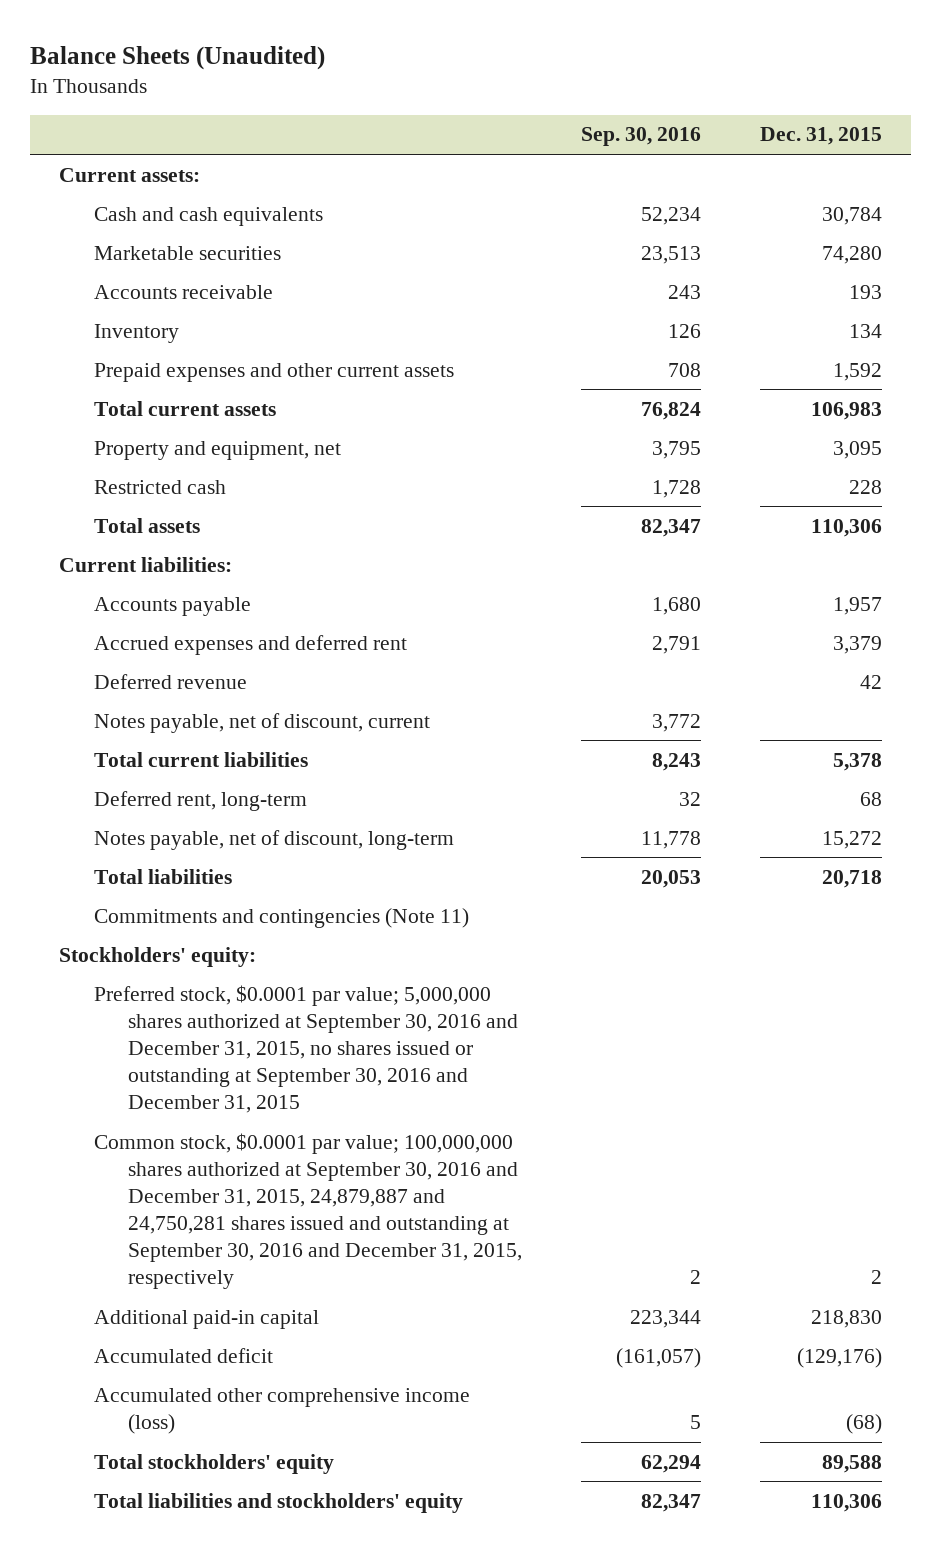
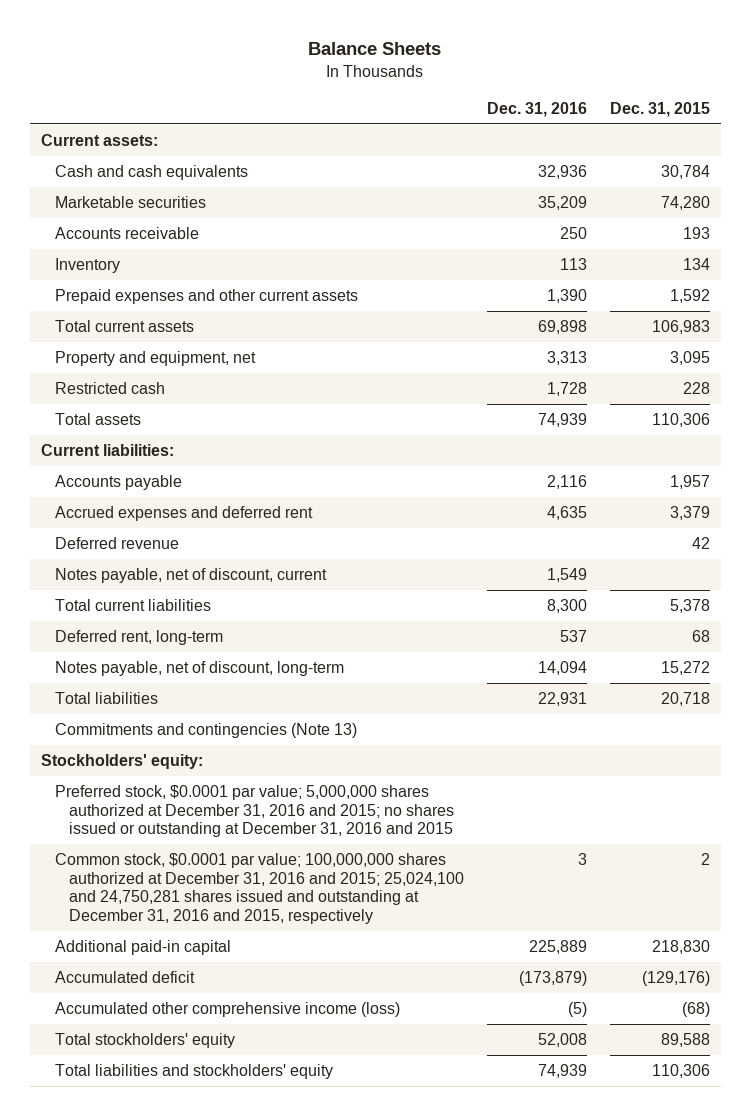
[30,45,326,70] Balance Sheets (Unaudited) -> [308,41,442,55] Balance Sheets
[580,127,701,147] Sep. 30, 2016 -> none
none -> [487,101,588,117] Dec. 31, 2016
[93,907,469,928] Commitments and contingencies (Note 11) -> [55,722,358,738] Commitments and contingencies (Note 13)
[93,984,519,1114] Preferred stock, $0.0001 par value; 5,000,000 shares authorized at September 30, 2016 and December 31, 2015, no shares issued or outstanding at September 30, 2016 and December 31, 2015 -> [55,784,455,838] Preferred stock, $0.0001 par value; 5,000,000 shares authorized at December 31, 2016 and 2015; no shares issued or outstanding at December 31, 2016 and 2015
[93,1132,523,1290] Common stock, $0.0001 par value; 100,000,000 shares authorized at September 30, 2016 and December 31, 2015, 24,879,887 and 24,750,281 shares issued and outstanding at September 30, 2016 and December 31, 2015, respectively -> [55,852,465,925] Common stock, $0.0001 par value; 100,000,000 shares authorized at December 31, 2016 and 2015; 25,024,100 and 24,750,281 shares issued and outstanding at December 31, 2016 and 2015, respectively

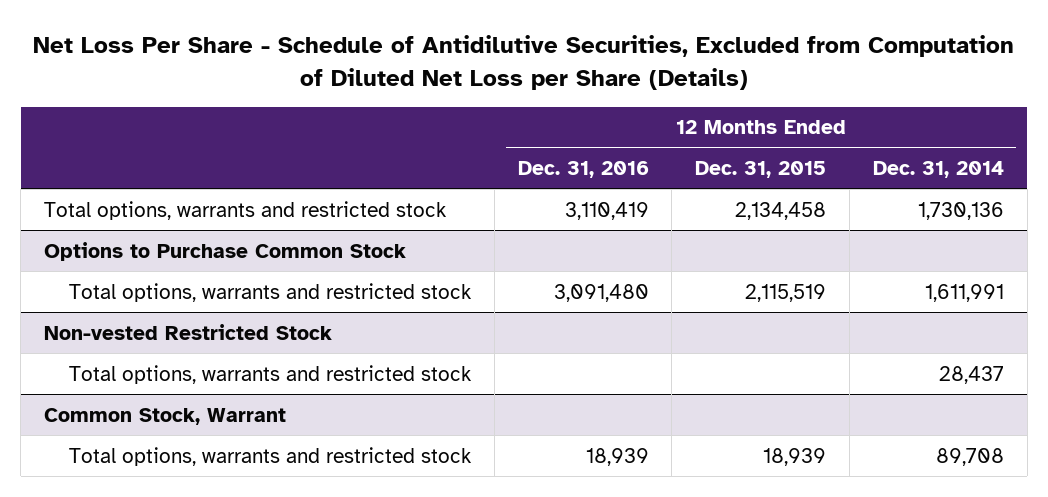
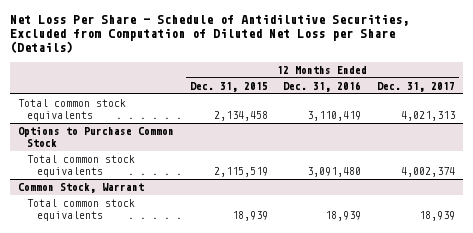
[873,161,1005,179] Dec. 31, 2014 -> none
none -> [377,81,456,92] Dec. 31, 2017
[44,200,448,220] Total options, warrants and restricted stock -> [17,99,126,121] Total common stock equivalents
[44,323,333,340] Non-vested Restricted Stock -> none
[68,364,472,384] Total options, warrants and restricted stock -> none
[68,282,472,302] Total options, warrants and restricted stock -> [27,155,136,177] Total common stock equivalents
[68,446,472,466] Total options, warrants and restricted stock -> [27,199,136,221] Total common stock equivalents

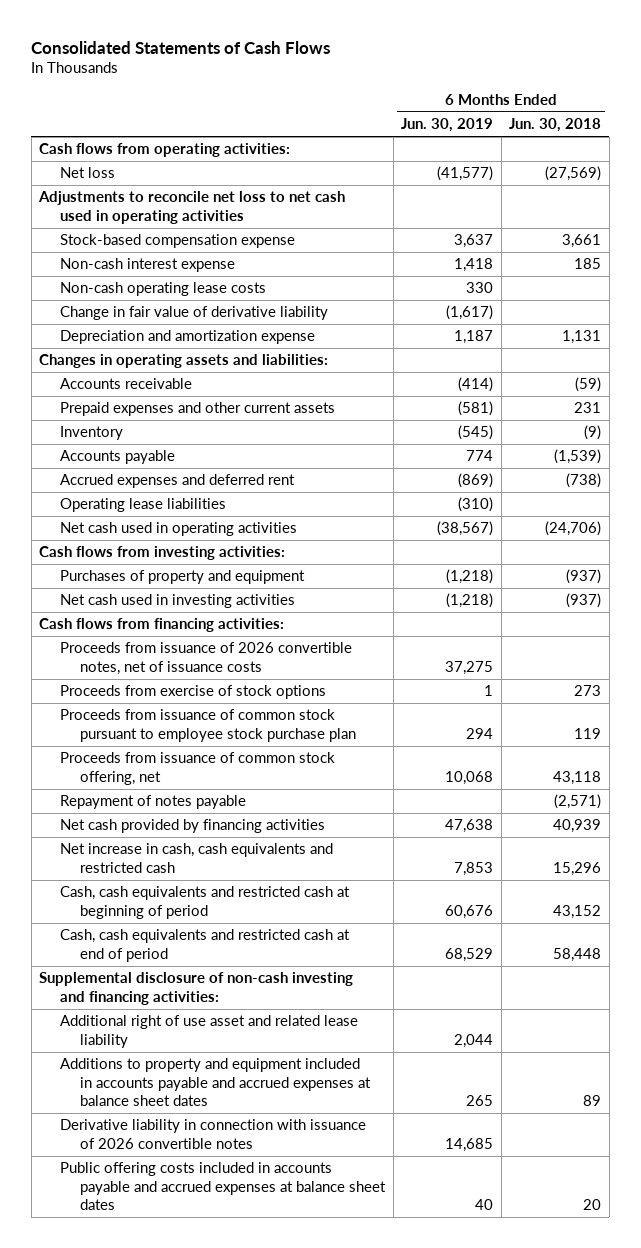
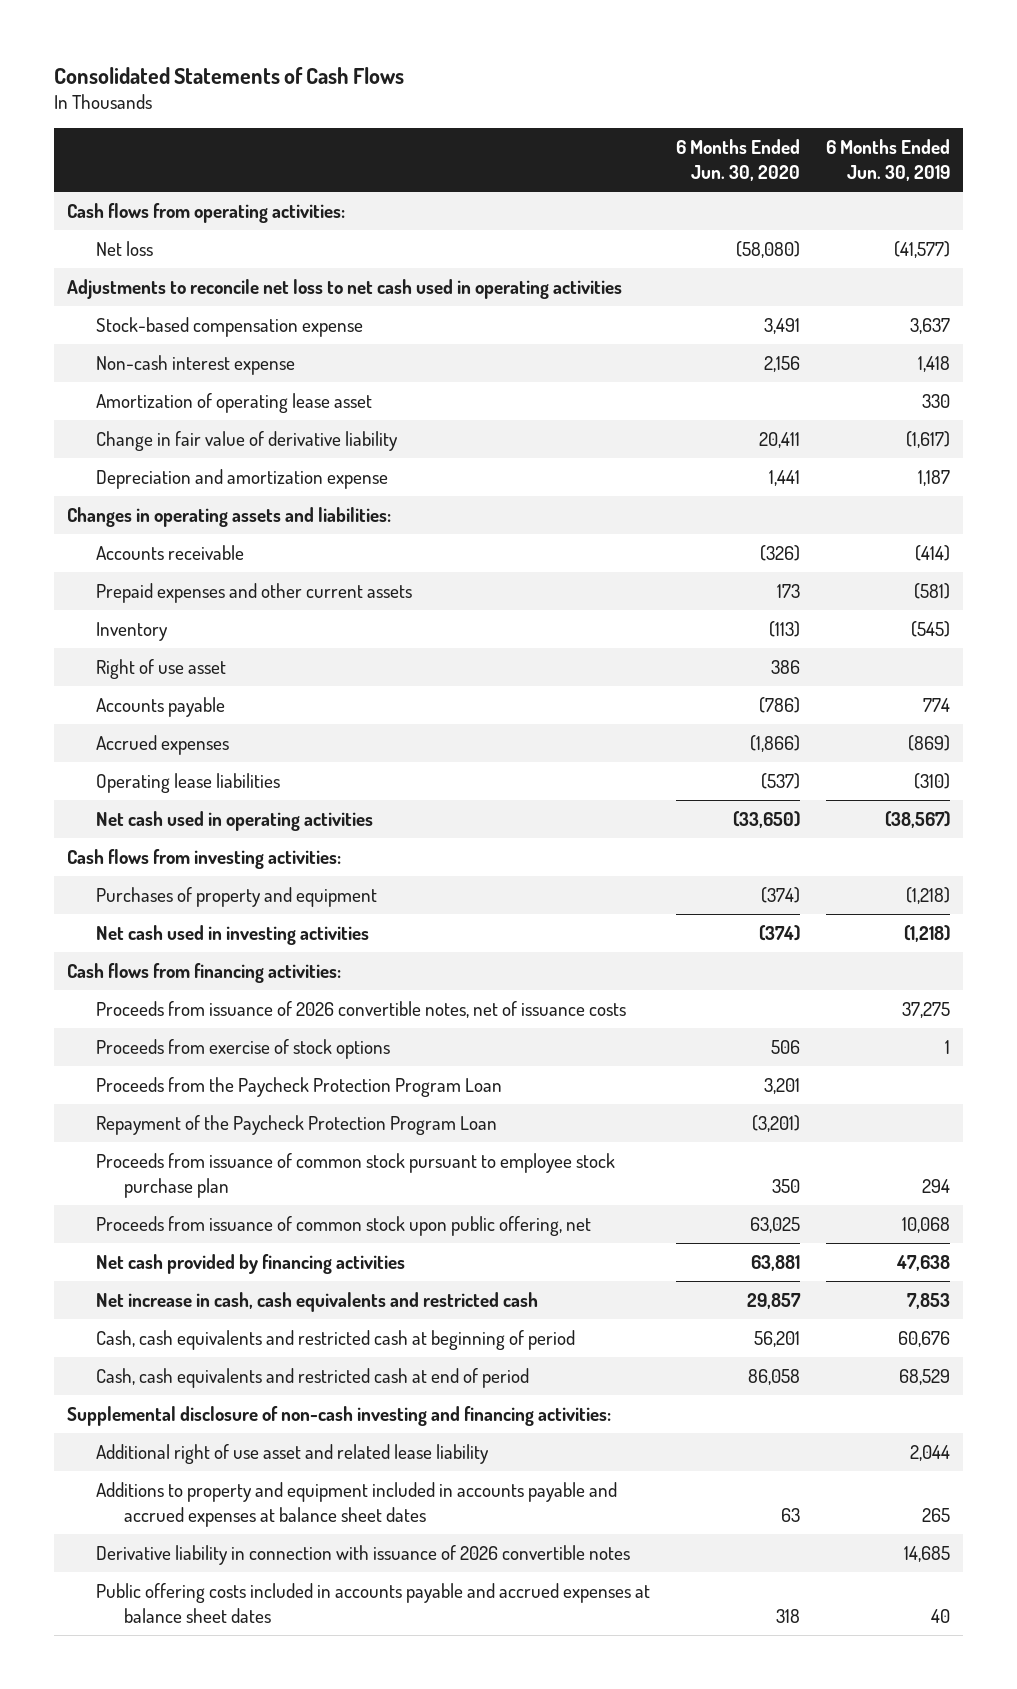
[509,118,602,133] Jun. 30, 2018 -> none
none -> [675,139,800,182] 6 Months Ended Jun. 30, 2020
[59,282,266,297] Non-cash operating lease costs -> [95,393,372,414] Amortization of operating lease asset
none -> [95,659,226,680] Right of use asset
[59,474,295,489] Accrued expenses and deferred rent -> [95,735,229,756] Accrued expenses
none -> [95,1077,502,1098] Proceeds from the Paycheck Protection Program Loan
none -> [95,1115,497,1136] Repayment of the Paycheck Protection Program Loan
[59,795,246,810] Repayment of notes payable -> none
[59,752,335,785] Proceeds from issuance of common stock offering, net -> [95,1216,591,1237] Proceeds from issuance of common stock upon public offering, net

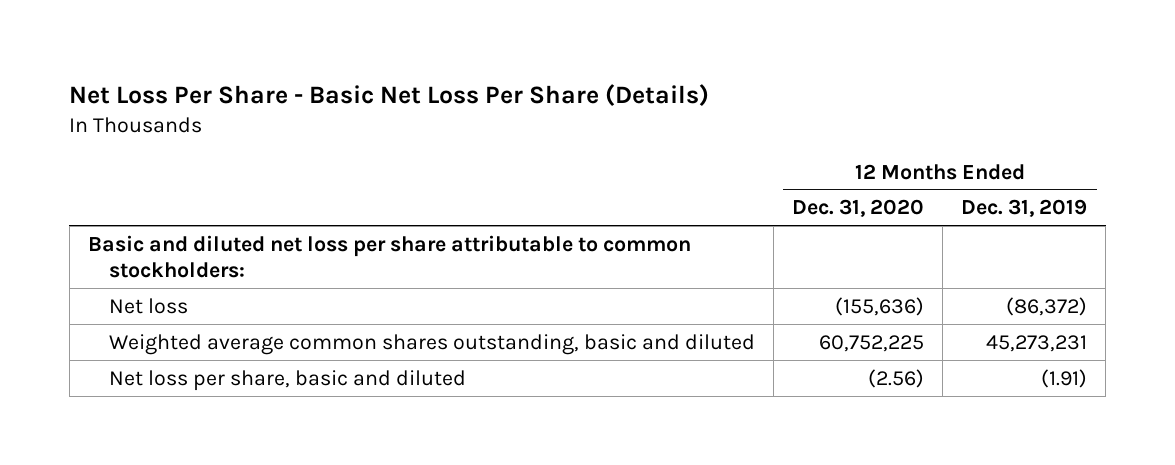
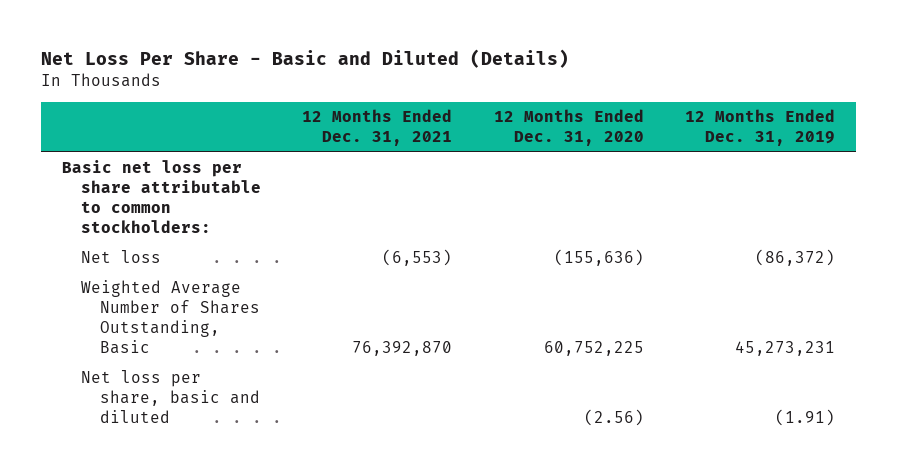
[69,83,710,106] Net Loss Per Share - Basic Net Loss Per Share (Details) -> [41,49,570,69] Net Loss Per Share - Basic and Diluted (Details)
none -> [302,108,453,146] 12 Months Ended Dec. 31, 2021
[87,234,691,279] Basic and diluted net loss per share attributable to common stockholders: -> [62,160,262,234] Basic net loss per share attributable to common stockholders:
[109,333,756,355] Weighted average common shares outstanding, basic and diluted -> [81,280,261,355] Weighted Average Number of Shares Outstanding, Basic

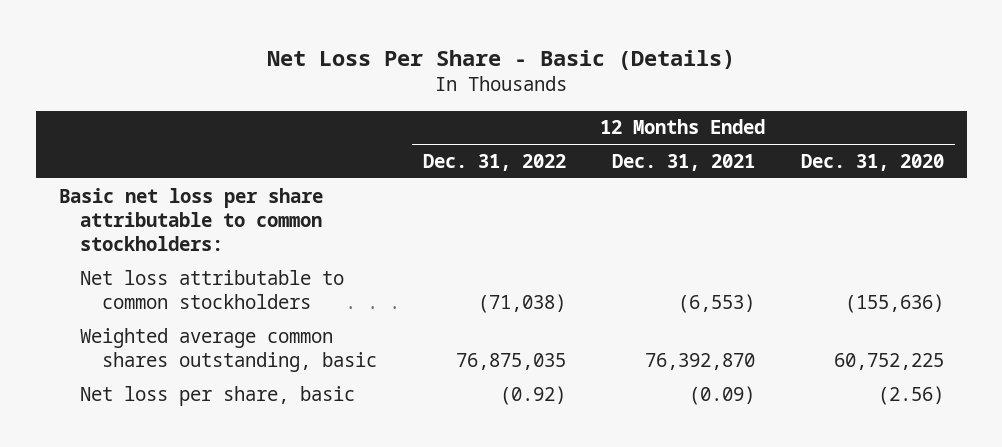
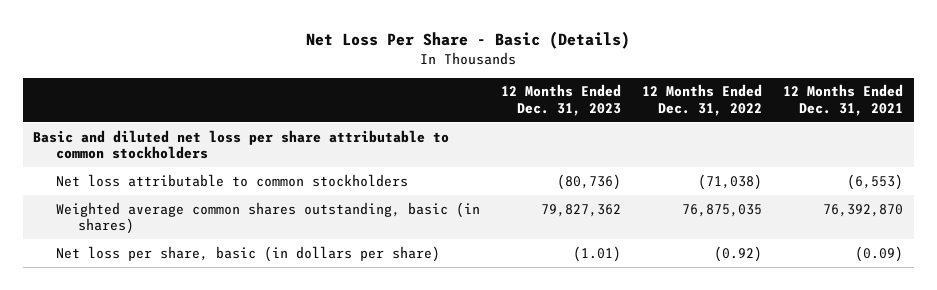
[800,153,944,171] Dec. 31, 2020 -> none
none -> [500,84,621,117] 12 Months Ended Dec. 31, 2023
[58,187,323,252] Basic net loss per share attributable to common stockholders: -> [33,129,450,160] Basic and diluted net loss per share attributable to common stockholders
[80,327,378,372] Weighted average common shares outstanding, basic -> [55,201,480,235] Weighted average common shares outstanding, basic (in shares)
[80,385,356,406] Net loss per share, basic -> [55,245,440,262] Net loss per share, basic (in dollars per share)

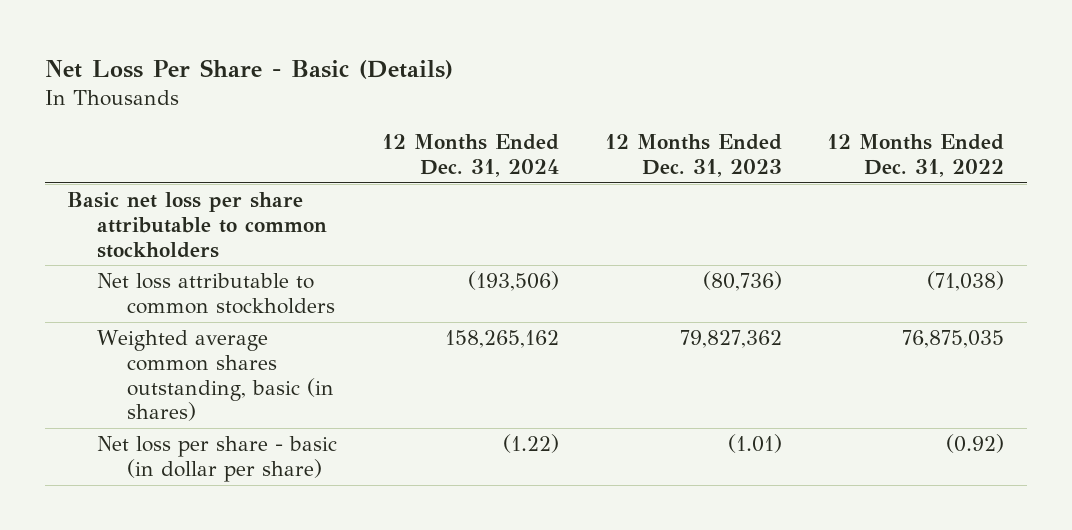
[783,84,904,117] 12 Months Ended Dec. 31, 2021 -> none
none -> [382,134,560,177] 12 Months Ended Dec. 31, 2024
[33,129,450,160] Basic and diluted net loss per share attributable to common stockholders -> [67,192,328,258] Basic net loss per share attributable to common stockholders
[55,245,440,262] Net loss per share, basic (in dollars per share) -> [97,436,338,482] Net loss per share - basic (in dollar per share)

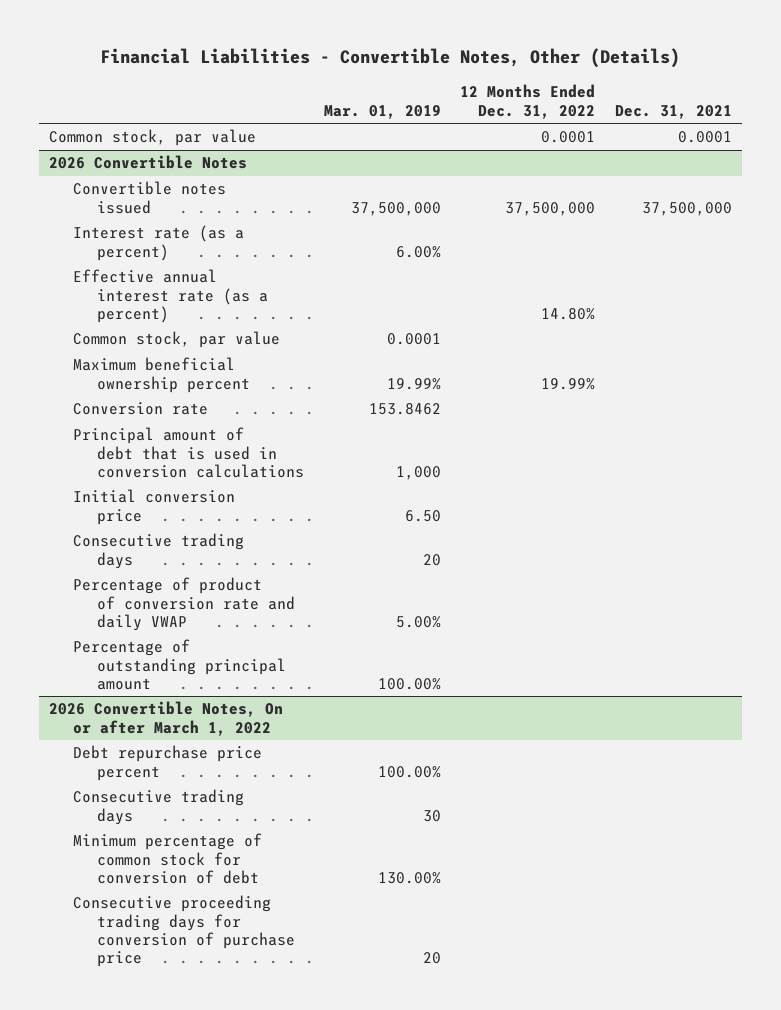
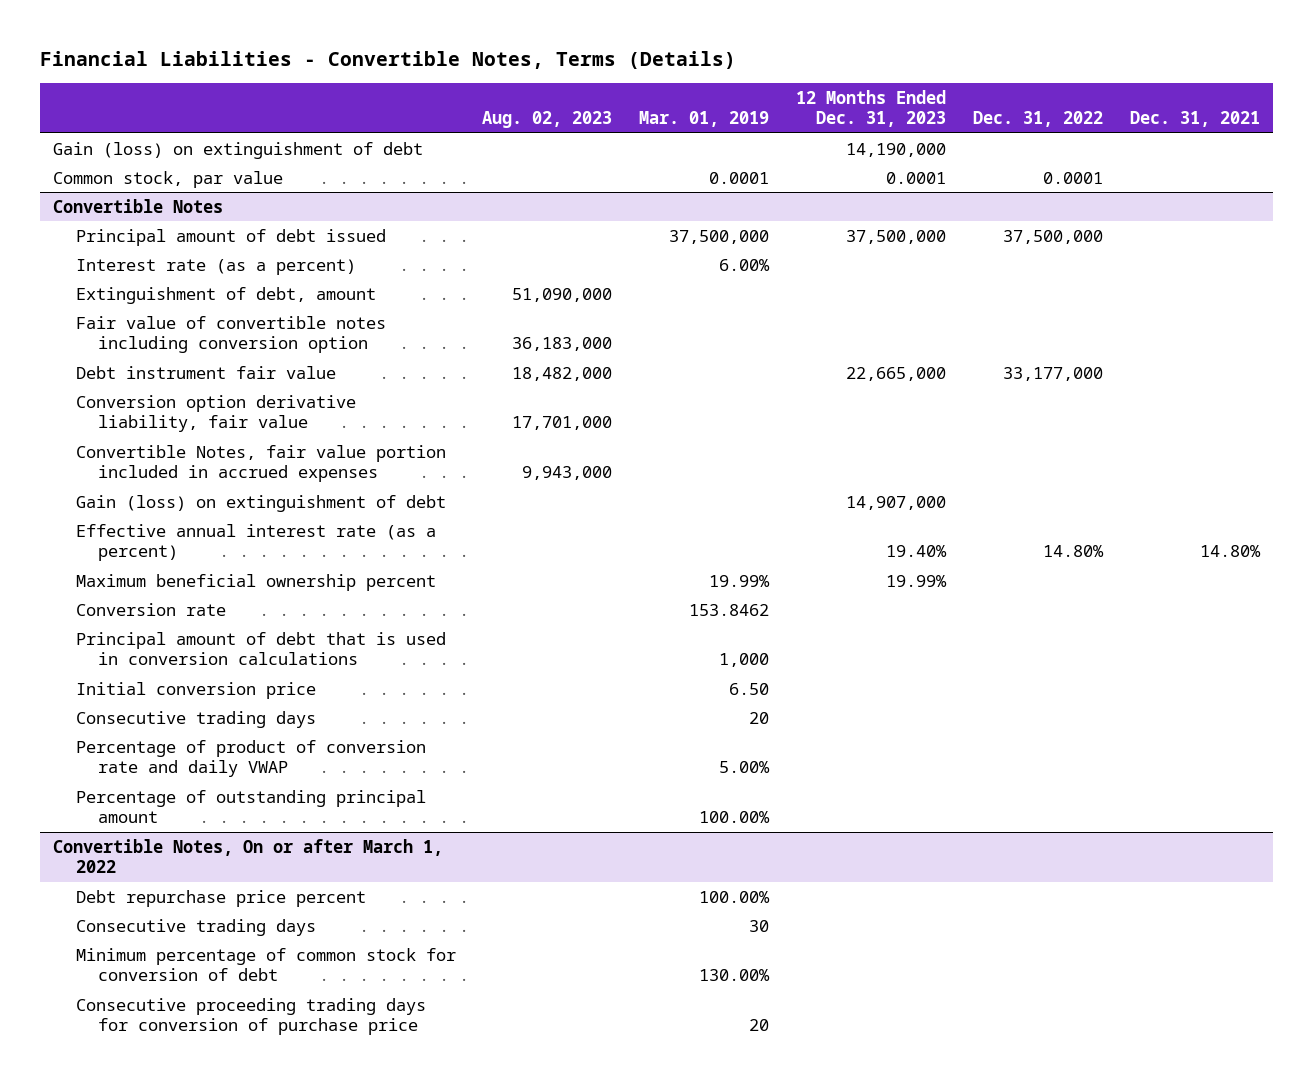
[100,48,681,69] Financial Liabilities - Convertible Notes, Other (Details) -> [39,50,736,69] Financial Liabilities - Convertible Notes, Terms (Details)
[460,84,596,119] 12 Months Ended Dec. 31, 2022 -> none
none -> [482,111,613,129] Aug. 02, 2023
none -> [796,89,947,128] 12 Months Ended Dec. 31, 2023
none -> [972,111,1103,128] Dec. 31, 2022
[48,129,256,147] Common stock, par value -> none
[48,155,247,170] 2026 Convertible Notes -> none
[72,181,226,214] Convertible notes issued -> none
[72,225,244,261] Interest rate (as a percent) -> none
[72,269,269,324] Effective annual interest rate (as a percent) -> none
none -> [53,141,424,159] Gain (loss) on extinguishment of debt
none -> [53,198,224,213] Convertible Notes
none -> [75,228,386,246] Principal amount of debt issued
none -> [75,258,356,275] Interest rate (as a percent)
none -> [75,286,376,304] Extinguishment of debt, amount
none -> [75,315,386,354] Fair value of convertible notes including conversion option
none -> [75,365,336,379] Debt instrument fair value
none -> [75,394,356,433] Conversion option derivative liability, fair value
none -> [75,444,446,483] Convertible Notes, fair value portion included in accrued expenses
none -> [75,494,446,512] Gain (loss) on extinguishment of debt
none -> [75,523,436,562] Effective annual interest rate (as a percent)
[48,701,283,736] 2026 Convertible Notes, On or after March 1, 2022 -> [53,838,444,874] Convertible Notes, On or after March 1, 2022

